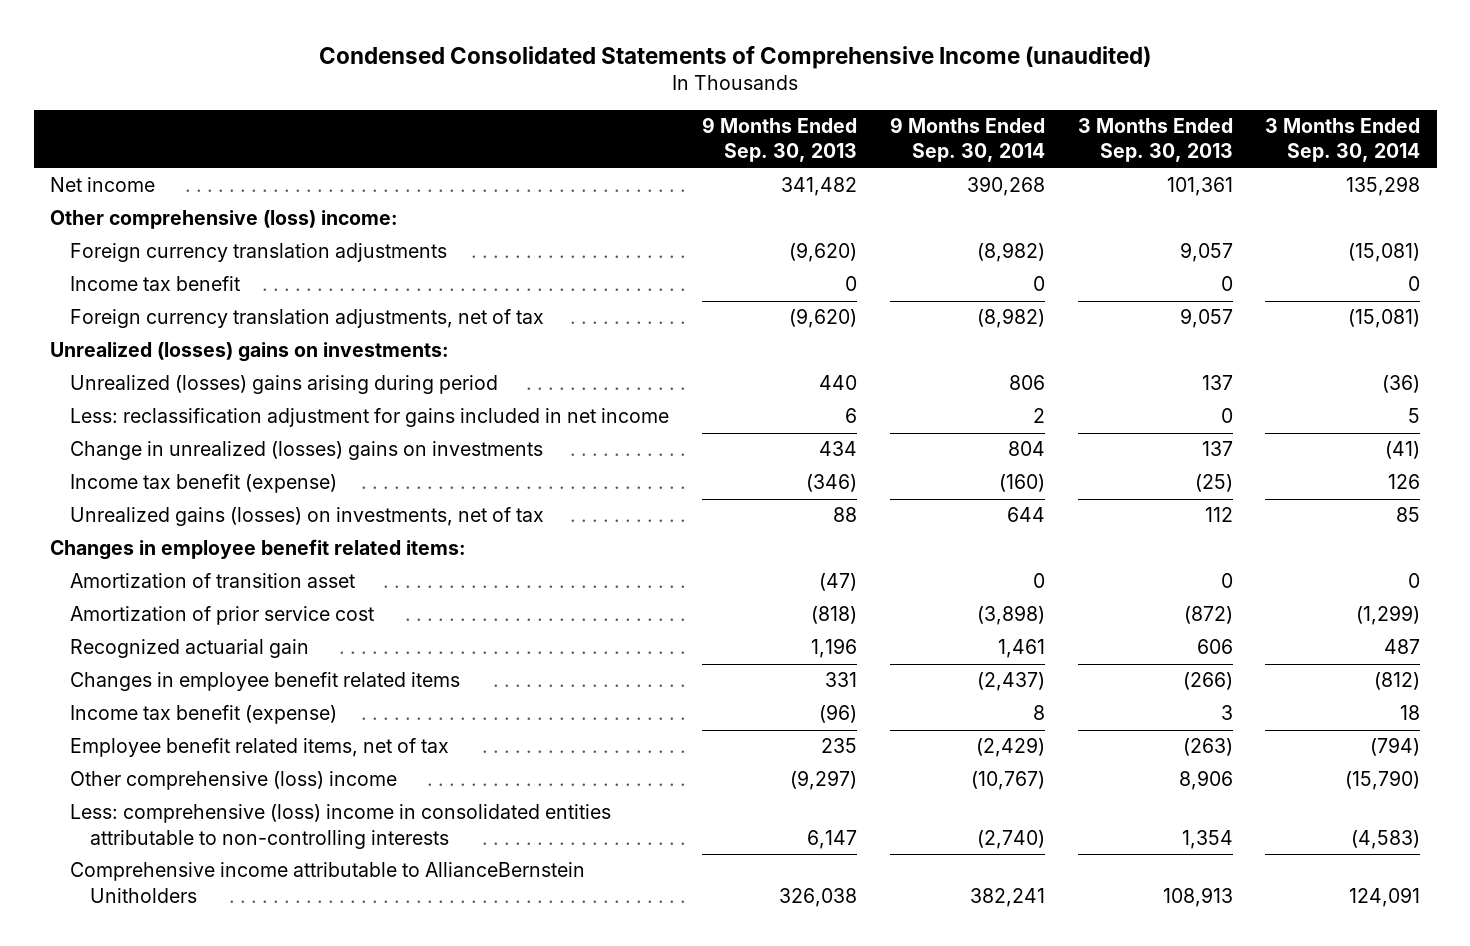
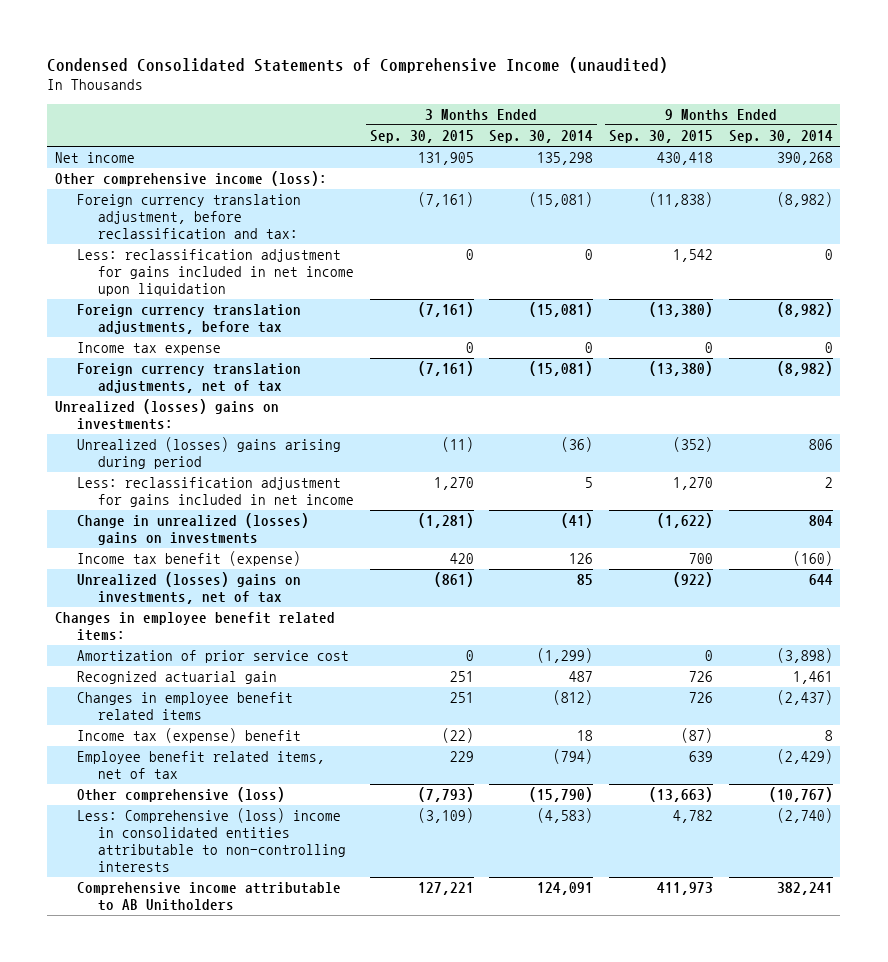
[701,117,857,163] 9 Months Ended Sep. 30, 2013 -> none
[1077,118,1233,163] 3 Months Ended Sep. 30, 2013 -> none
none -> [369,130,474,144] Sep. 30, 2015
none -> [608,130,713,144] Sep. 30, 2015
[50,210,399,230] Other comprehensive (loss) income: -> [55,171,328,187] Other comprehensive income (loss):
none -> [76,194,301,240] Foreign currency translation adjustment, before reclassification and tax:
none -> [76,249,354,297] Less: reclassification adjustment for gains included in net income upon liquidation
[70,243,448,263] Foreign currency translation adjustments -> [76,304,301,335] Foreign currency translation adjustments, before tax
[70,276,241,292] Income tax benefit -> [76,342,221,356] Income tax expense
[70,507,545,527] Unrealized gains (losses) on investments, net of tax -> [76,572,301,605] Unrealized (losses) gains on investments, net of tax
[70,573,356,589] Amortization of transition asset -> none
[70,705,338,725] Income tax benefit (expense) -> [76,728,301,744] Income tax (expense) benefit
[70,771,398,791] Other comprehensive (loss) income -> [76,787,285,803] Other comprehensive (loss)
[70,804,612,849] Less: comprehensive (loss) income in consolidated entities attributable to non-controlling interests -> [76,808,346,873] Less: Comprehensive (loss) income in consolidated entities attributable to non-controlling interests
[70,862,586,903] Comprehensive income attributable to AllianceBernstein Unitholders -> [76,882,341,912] Comprehensive income attributable to AB Unitholders

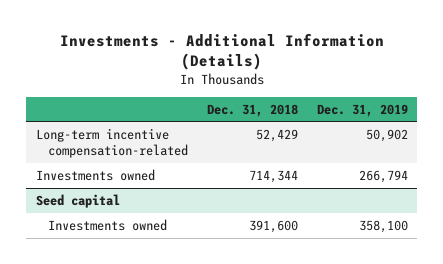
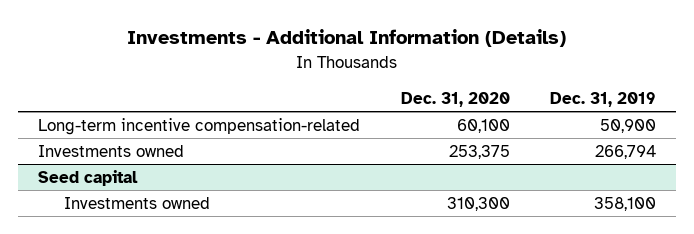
[206,103,298,117] Dec. 31, 2018 -> none
none -> [400,91,510,107] Dec. 31, 2020
[365,128,408,142] 50,902 -> [600,119,657,134] 50,900

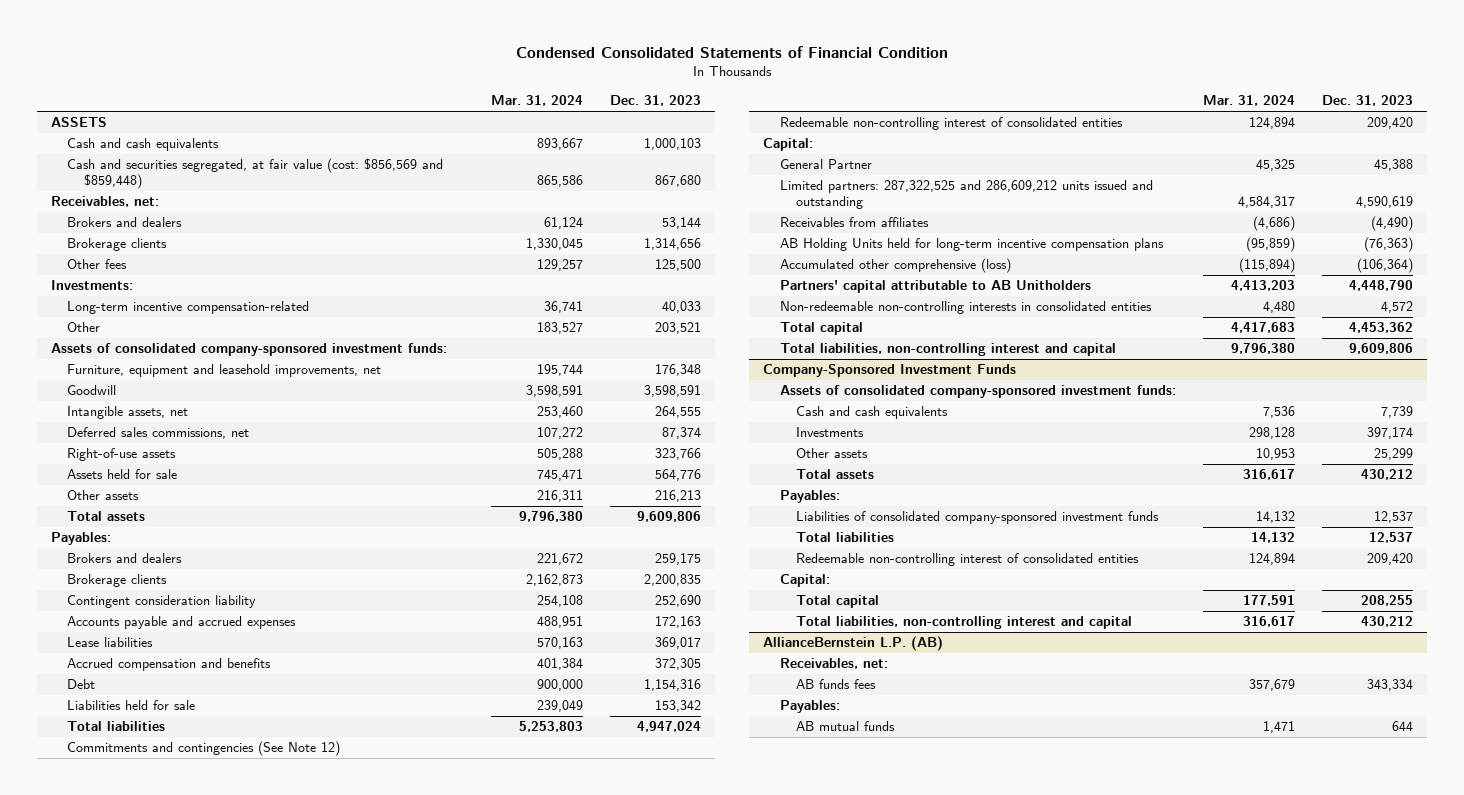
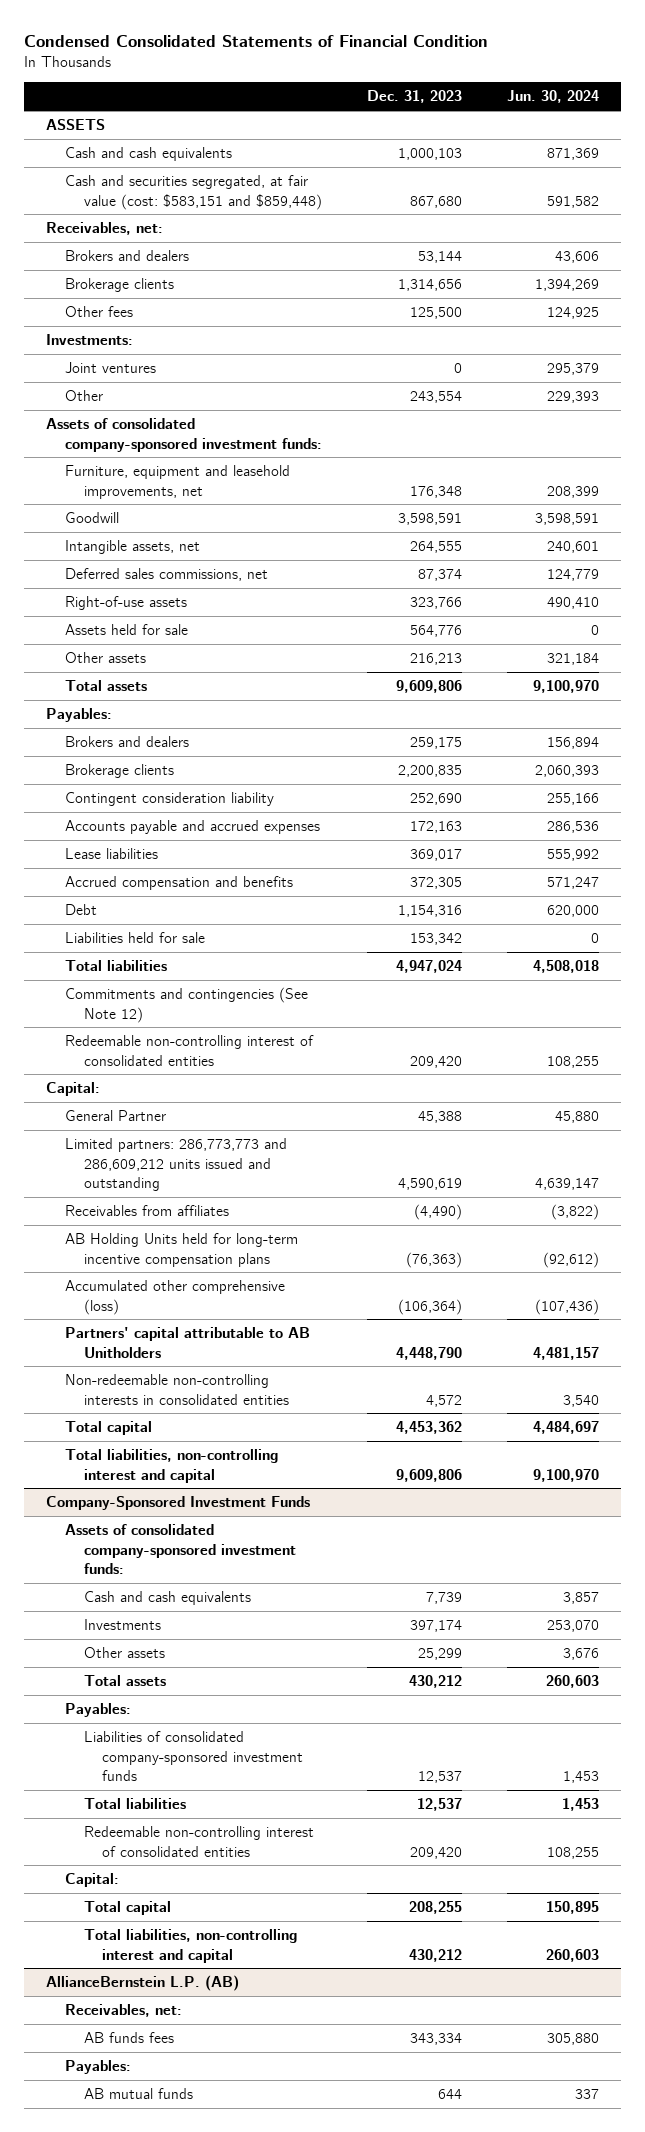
[490,95,583,107] Mar. 31, 2024 -> none
none -> [506,90,599,104] Jun. 30, 2024
[67,158,444,190] Cash and securities segregated, at fair value (cost: $856,569 and $859,448) -> [64,175,322,210] Cash and securities segregated, at fair value (cost: $583,151 and $859,448)
[67,301,310,315] Long-term incentive compensation-related -> none
none -> [64,362,156,374] Joint ventures
[655,322,702,335] 203,521 -> [409,391,462,404] 243,554
[779,180,1153,210] Limited partners: 287,322,525 and 286,609,212 units issued and outstanding -> [64,1138,287,1192] Limited partners: 286,773,773 and 286,609,212 units issued and outstanding

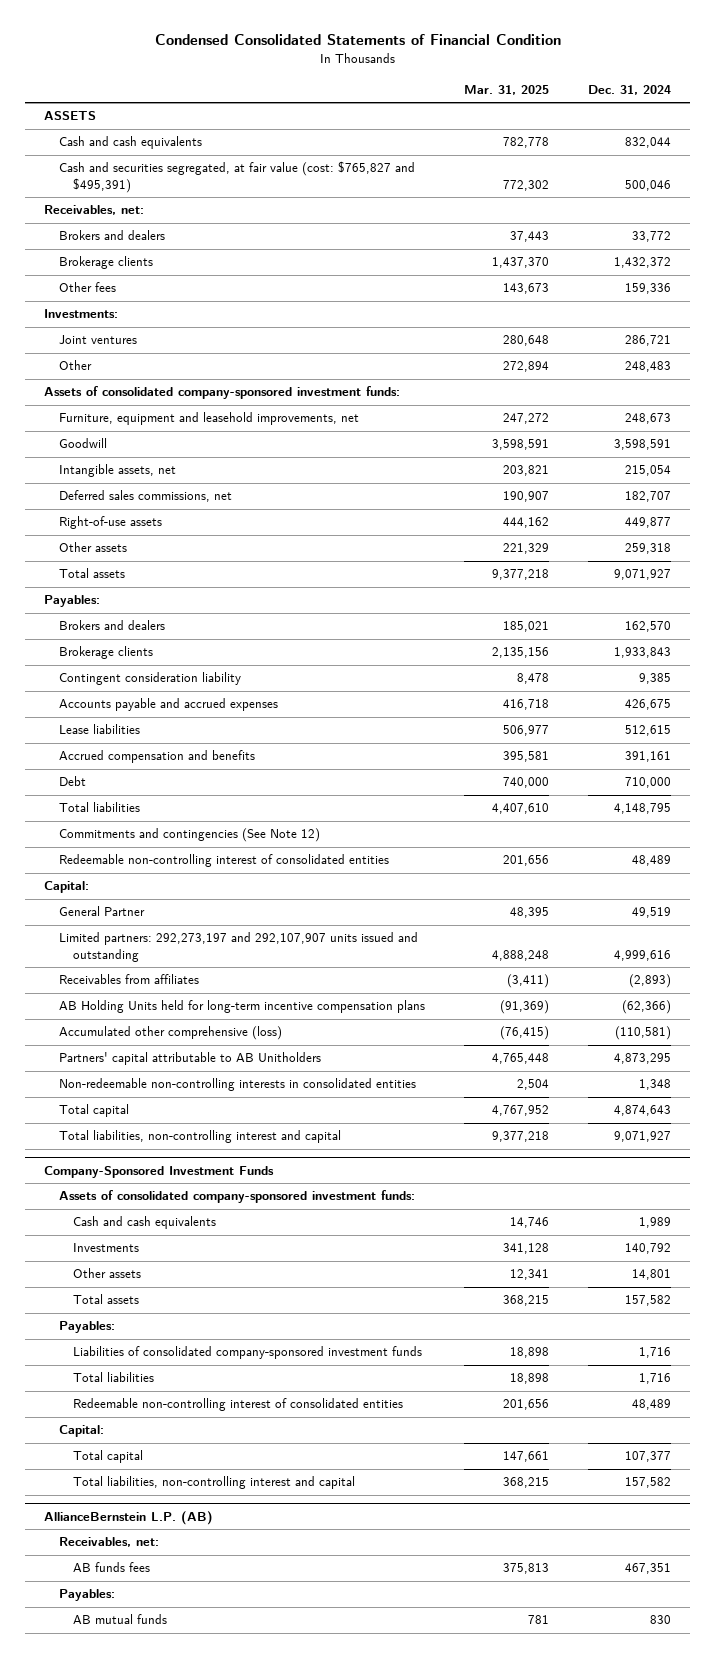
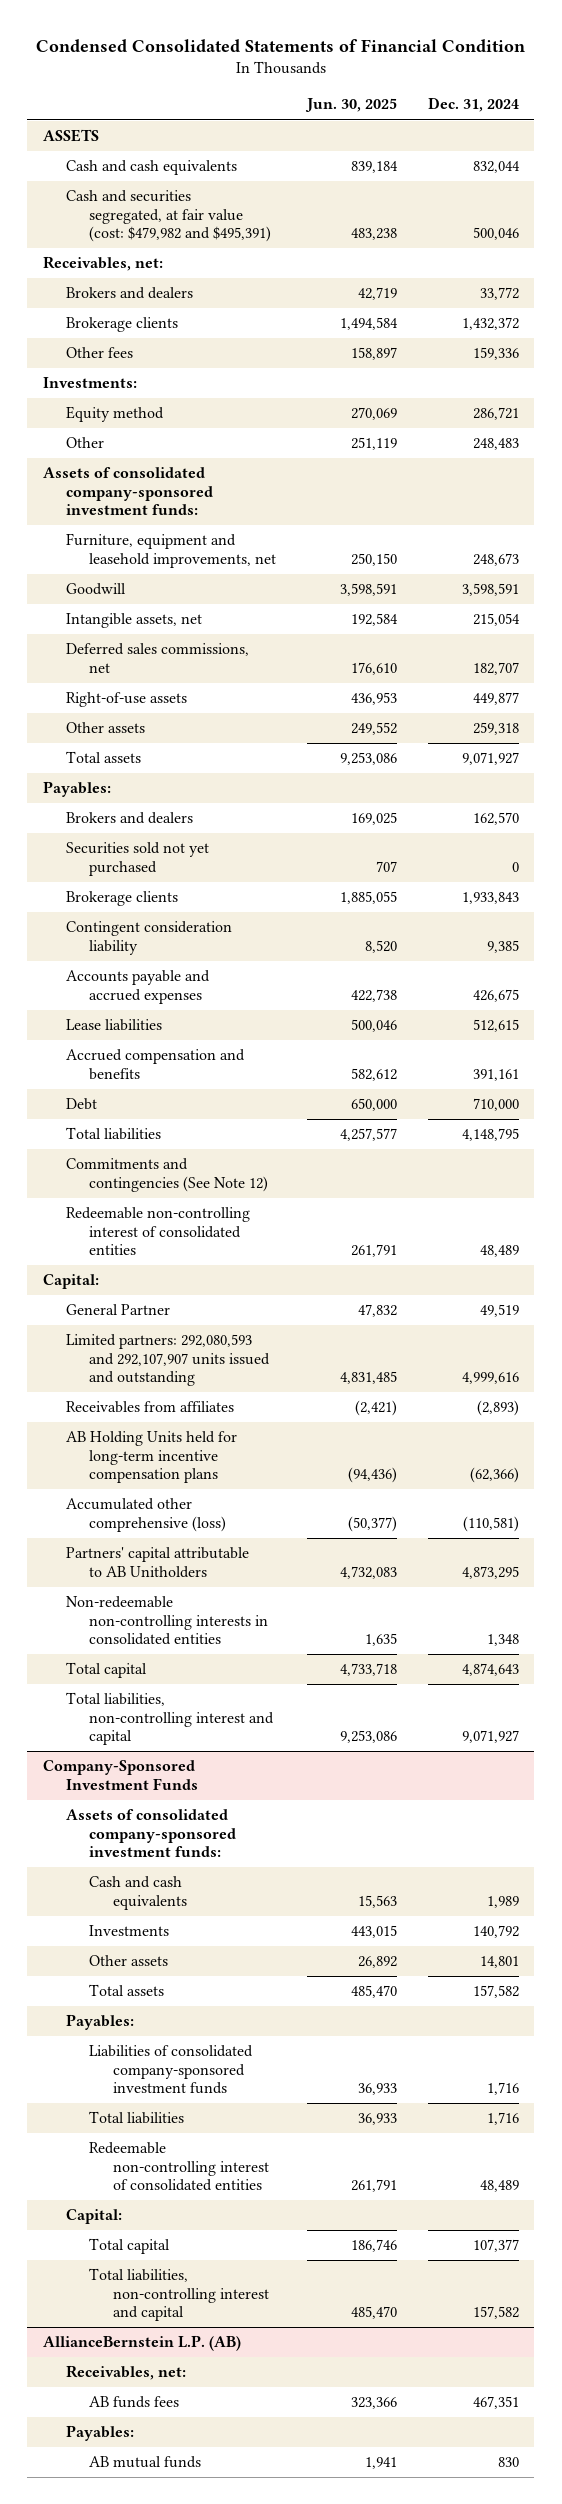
[463,84,549,95] Mar. 31, 2025 -> none
none -> [305,98,398,113] Jun. 30, 2025
[58,161,415,194] Cash and securities segregated, at fair value (cost: $765,827 and $495,391) -> [66,190,272,243] Cash and securities segregated, at fair value (cost: $479,982 and $495,391)
[58,335,137,345] Joint ventures -> [66,406,165,423] Equity method
none -> [66,842,210,876] Securities sold not yet purchased
[58,932,418,963] Limited partners: 292,273,197 and 292,107,907 units issued and outstanding -> [66,1334,271,1387] Limited partners: 292,080,593 and 292,107,907 units issued and outstanding

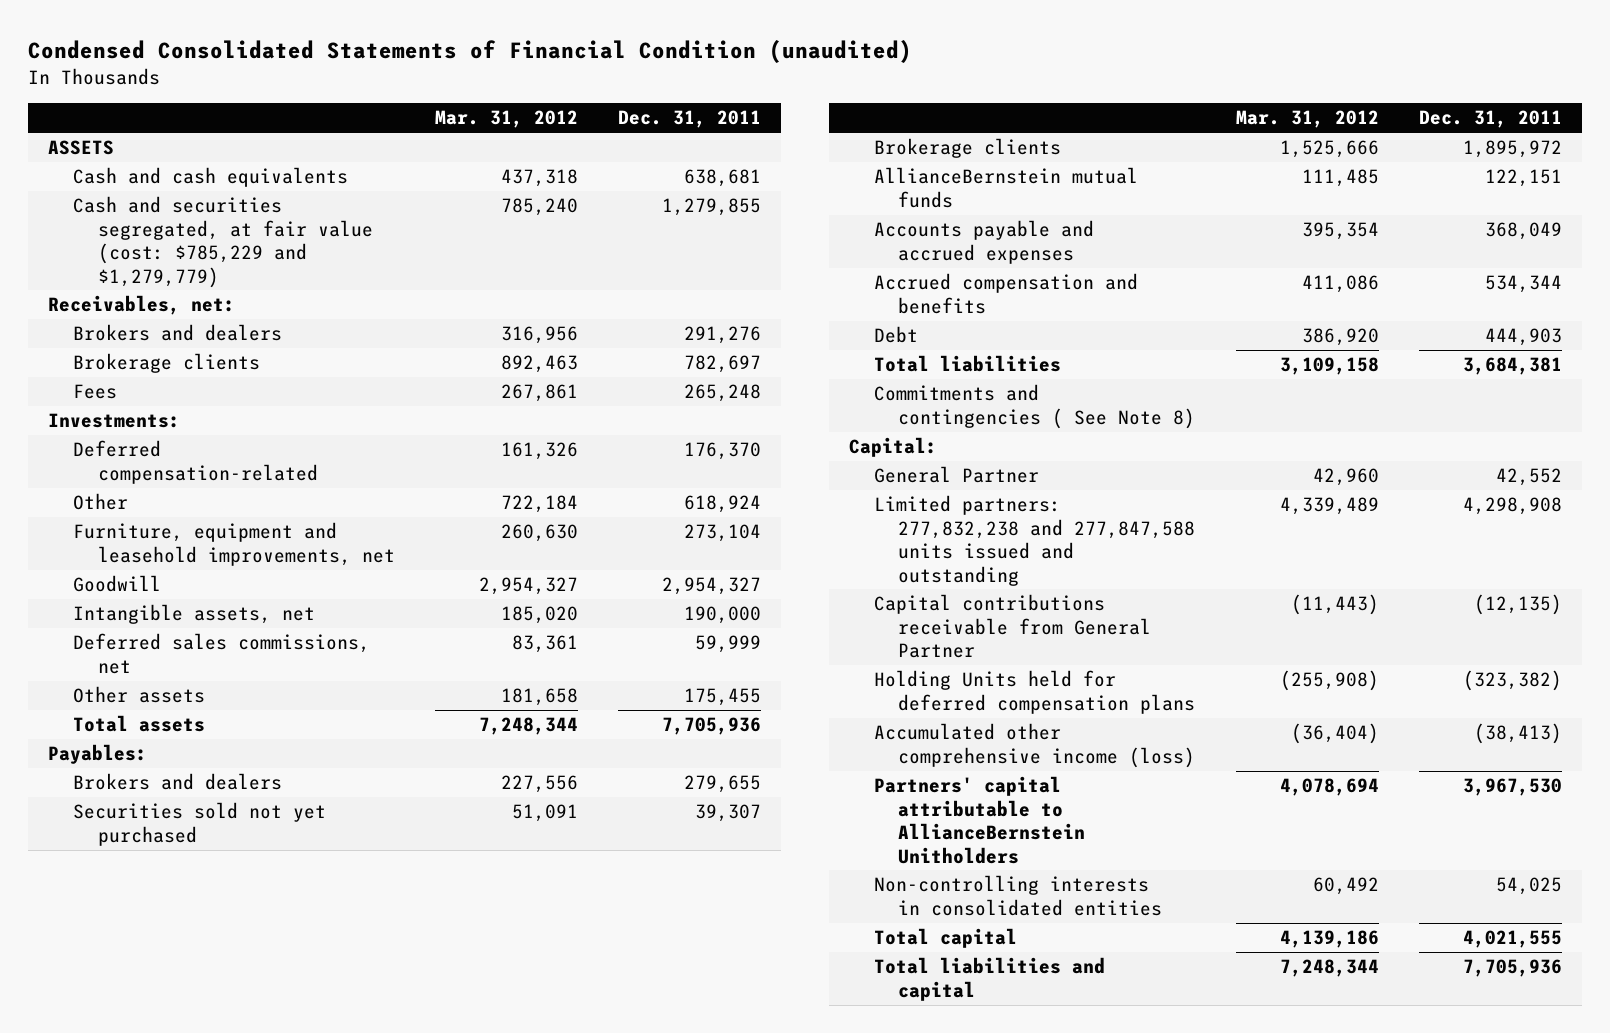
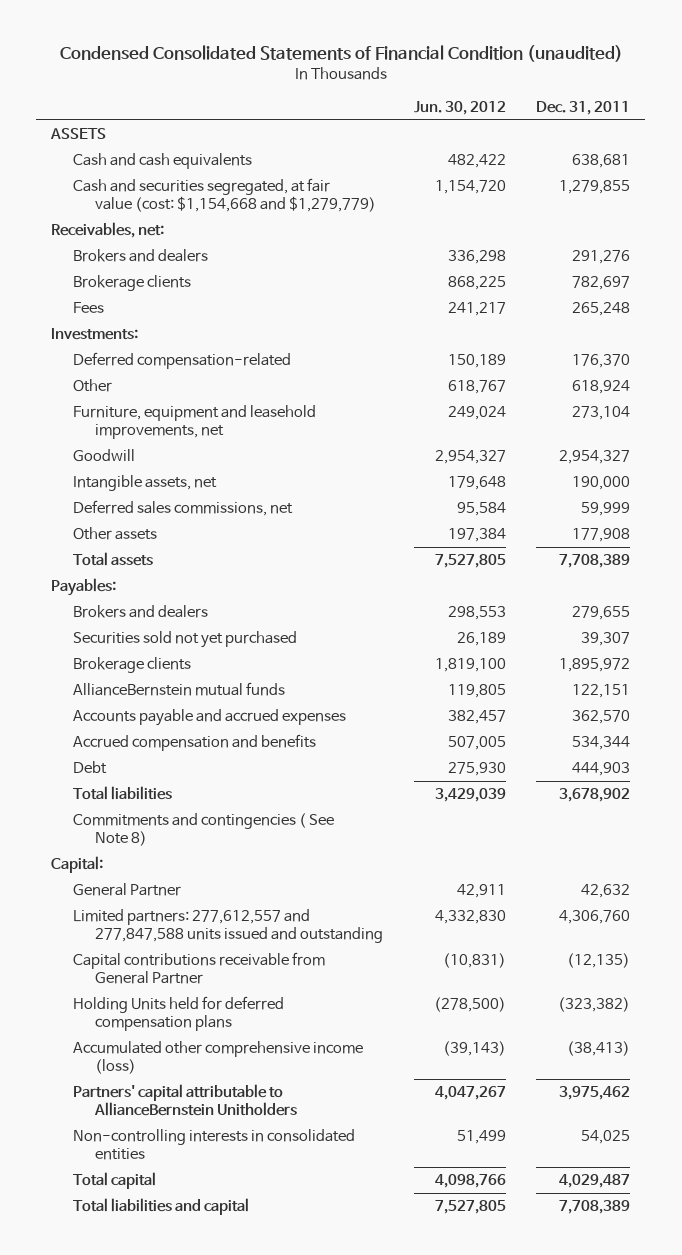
[434,110,578,129] Mar. 31, 2012 -> none
none -> [413,101,506,116] Jun. 30, 2012
[72,196,373,288] Cash and securities segregated, at fair value (cost: $785,229 and $1,279,779) -> [73,178,377,213] Cash and securities segregated, at fair value (cost: $1,154,668 and $1,279,779)
[683,688,761,707] 175,455 -> [572,528,631,543] 177,908
[661,717,761,736] 7,705,936 -> [559,554,631,569] 7,708,389
[1484,222,1562,241] 368,049 -> [572,710,631,725] 362,570
[1462,357,1562,376] 3,684,381 -> [559,788,631,803] 3,678,902
[1495,468,1562,487] 42,552 -> [581,884,631,899] 42,632
[873,495,1196,586] Limited partners: 277,832,238 and 277,847,588 units issued and outstanding -> [73,909,384,944] Limited partners: 277,612,557 and 277,847,588 units issued and outstanding
[1462,497,1562,516] 4,298,908 -> [559,910,631,925] 4,306,760
[1462,778,1562,797] 3,967,530 -> [559,1086,631,1101] 3,975,462
[1462,930,1562,949] 4,021,555 -> [559,1174,631,1189] 4,029,487
[1462,959,1562,978] 7,705,936 -> [559,1200,631,1215] 7,708,389

